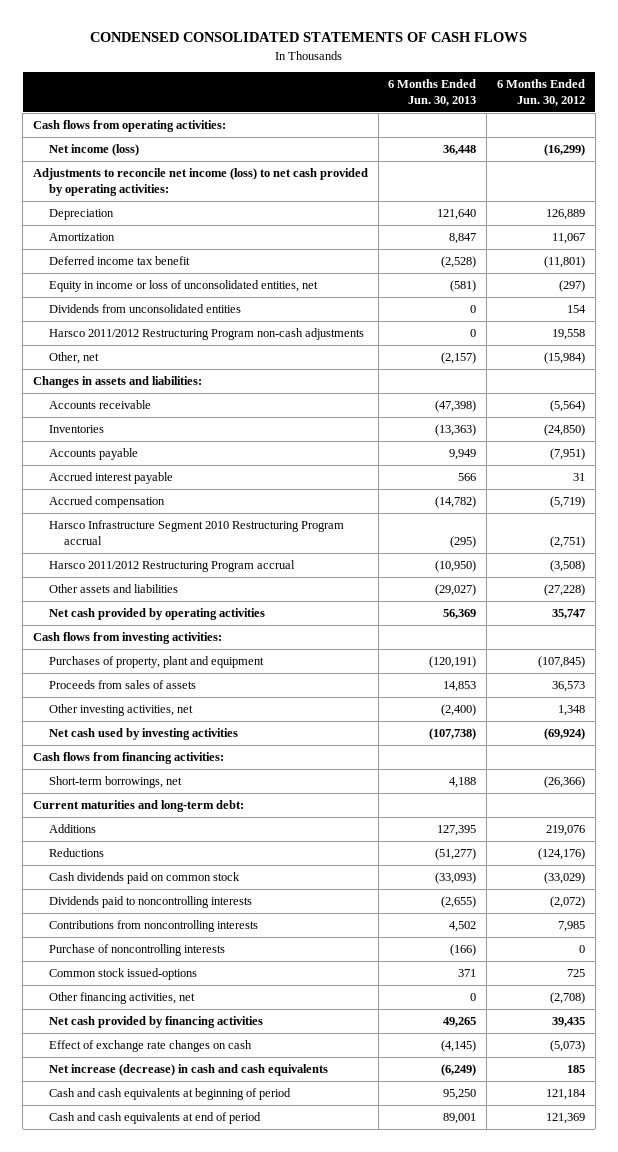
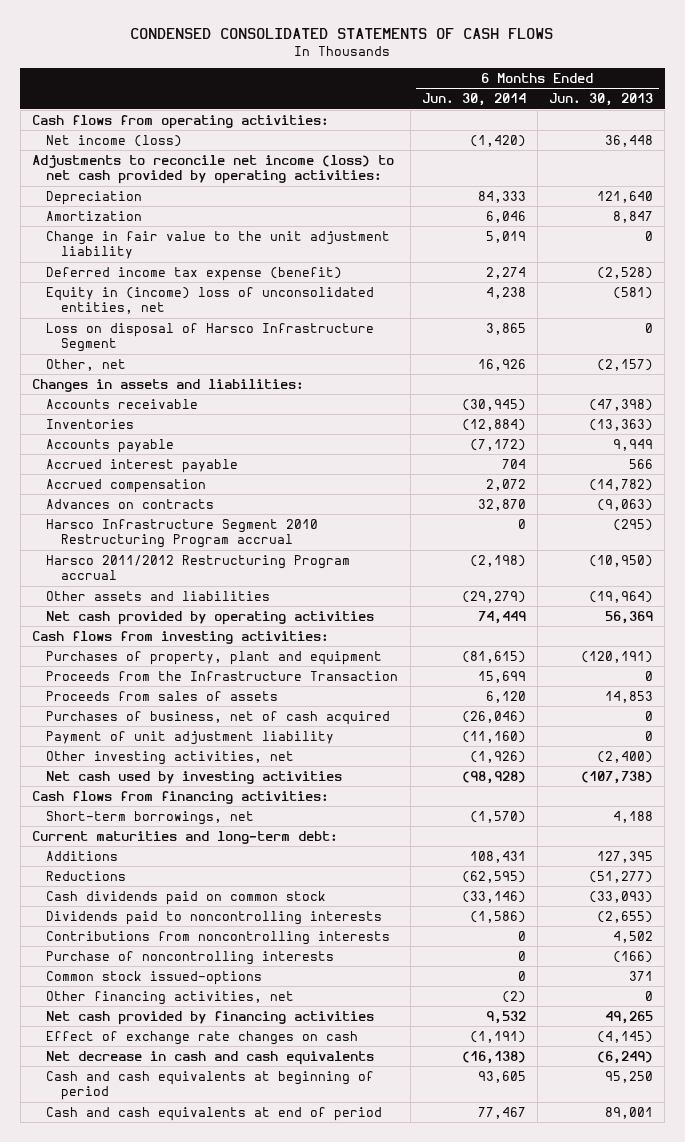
[497,79,586,106] 6 Months Ended Jun. 30, 2012 -> none
none -> [421,93,526,107] Jun. 30, 2014
[48,304,241,314] Dividends from unconsolidated entities -> none
[48,328,364,341] Harsco 2011/2012 Restructuring Program non-cash adjustments -> none
none -> [46,230,391,260] Change in fair value to the unit adjustment liability
[48,256,190,266] Deferred income tax benefit -> [46,266,343,281] Deferred income tax expense (benefit)
[48,280,318,293] Equity in income or loss of unconsolidated entities, net -> [46,286,375,315] Equity in (income) loss of unconsolidated entities, net
none -> [46,322,375,353] Loss on disposal of Harsco Infrastructure Segment
none -> [46,498,215,509] Advances on contracts
[435,584,477,597] (29,027) -> [589,590,654,603] (19,964)
none -> [46,670,399,681] Proceeds from the Infrastructure Transaction
none -> [46,710,391,725] Purchases of business, net of cash acquired
none -> [46,730,335,745] Payment of unit adjustment liability
[48,1064,328,1077] Net increase (decrease) in cash and cash equivalents -> [46,1050,375,1065] Net decrease in cash and cash equivalents

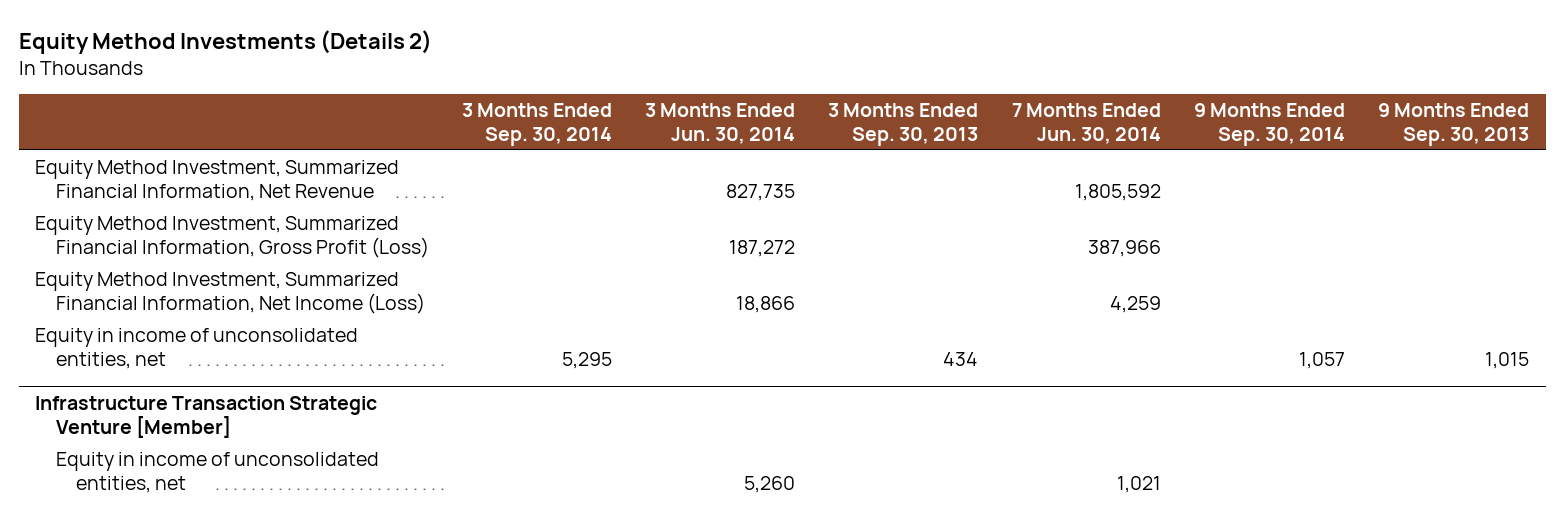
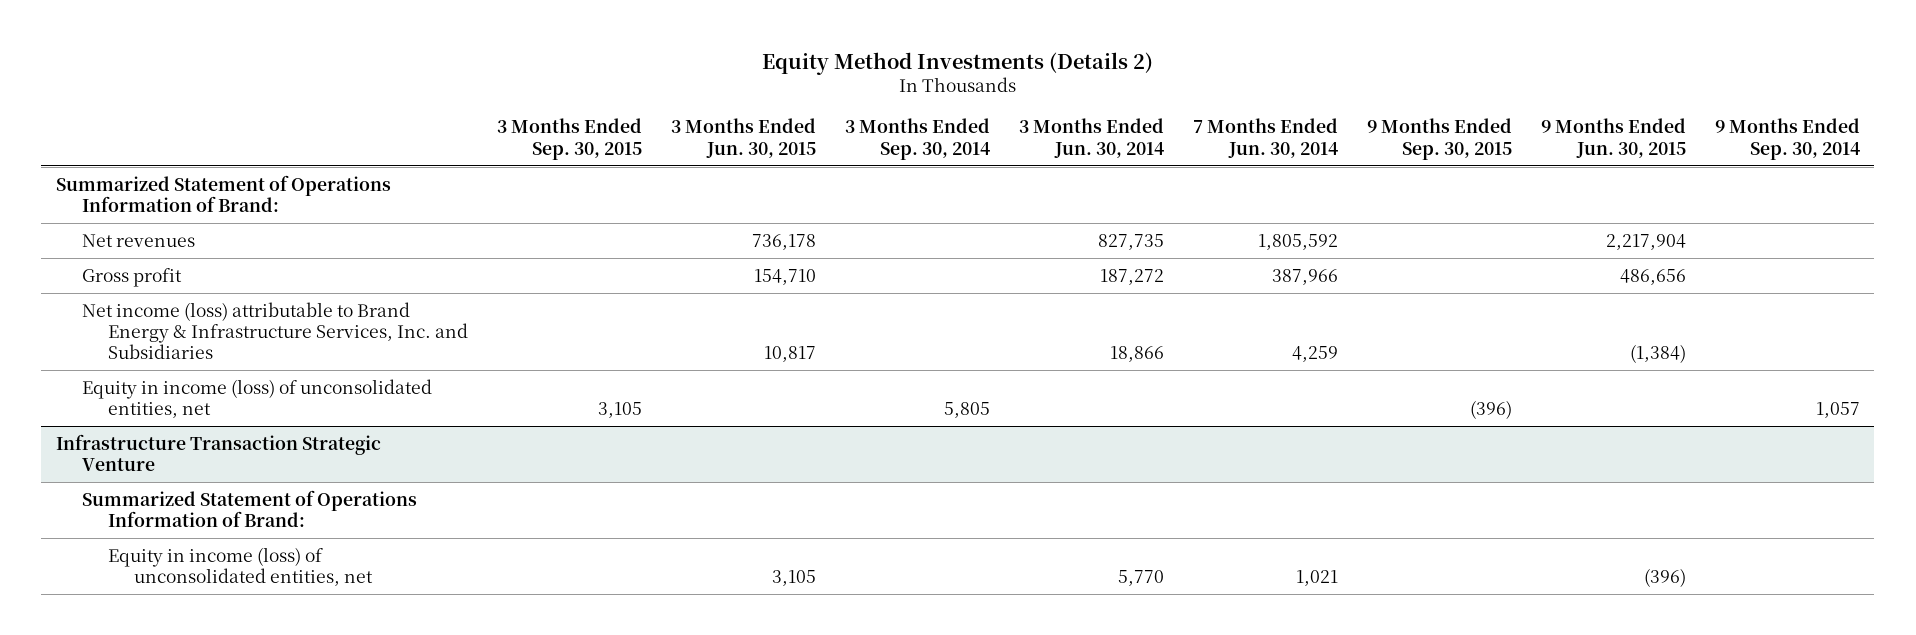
[828,102,979,146] 3 Months Ended Sep. 30, 2013 -> none
[1378,102,1530,146] 9 Months Ended Sep. 30, 2013 -> none
none -> [497,118,643,160] 3 Months Ended Sep. 30, 2015
none -> [670,118,816,158] 3 Months Ended Jun. 30, 2015
none -> [1366,118,1512,160] 9 Months Ended Sep. 30, 2015
none -> [1540,118,1686,158] 9 Months Ended Jun. 30, 2015
none -> [55,174,391,213] Summarized Statement of Operations Information of Brand:
[35,160,400,201] Equity Method Investment, Summarized Financial Information, Net Revenue -> [81,233,195,247] Net revenues
[35,216,429,258] Equity Method Investment, Summarized Financial Information, Gross Profit (Loss) -> [81,267,182,287] Gross profit
[35,272,425,314] Equity Method Investment, Summarized Financial Information, Net Income (Loss) -> [81,301,469,360] Net income (loss) attributable to Brand Energy & Infrastructure Services, Inc. and Subsidiaries
[35,328,359,369] Equity in income of unconsolidated entities, net -> [81,378,432,419] Equity in income (loss) of unconsolidated entities, net
[562,351,613,369] 5,295 -> [943,402,990,419] 5,805
[35,395,378,438] Infrastructure Transaction Strategic Venture [Member] -> [55,433,381,472] Infrastructure Transaction Strategic Venture
none -> [81,489,417,528] Summarized Statement of Operations Information of Brand:
[55,452,379,493] Equity in income of unconsolidated entities, net -> [108,546,374,587] Equity in income (loss) of unconsolidated entities, net
[744,475,796,493] 5,260 -> [1117,570,1164,587] 5,770

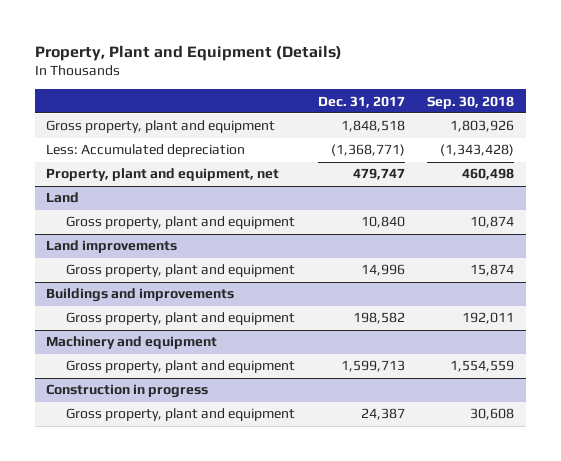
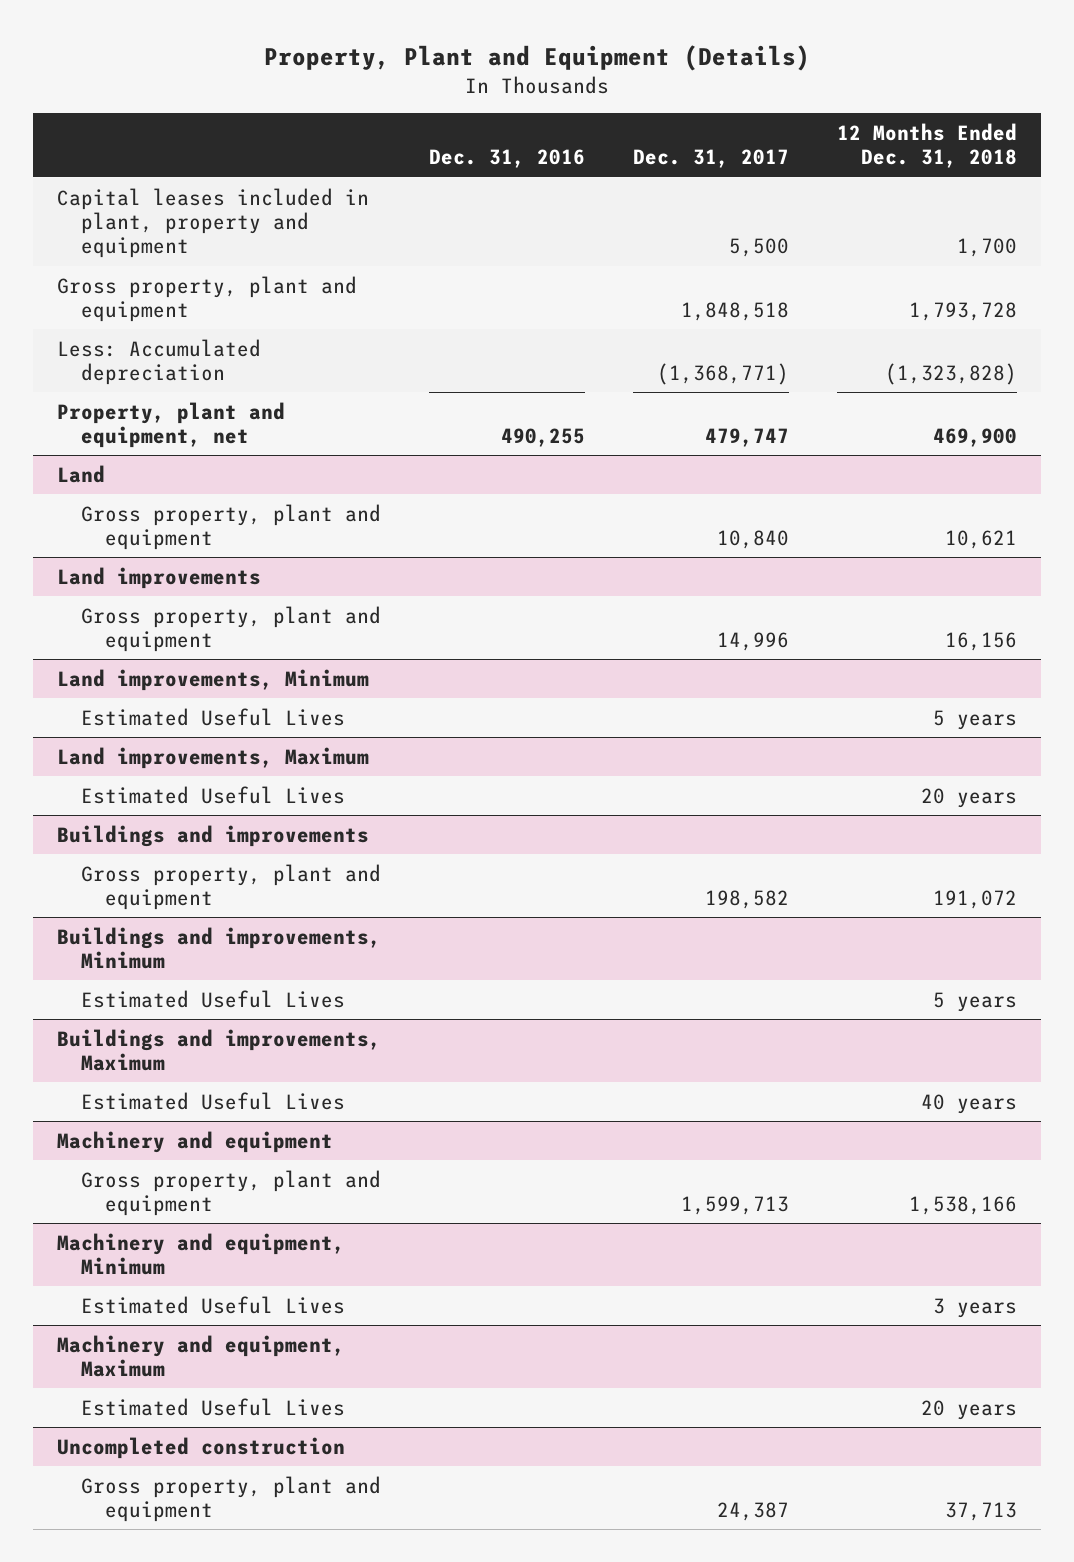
[427,95,515,109] Sep. 30, 2018 -> none
none -> [428,149,585,169] Dec. 31, 2016
none -> [836,123,1017,169] 12 Months Ended Dec. 31, 2018
none -> [56,187,369,259] Capital leases included in plant, property and equipment
none -> [56,668,369,691] Land improvements, Minimum
none -> [80,707,345,726] Estimated Useful Lives
none -> [56,746,369,769] Land improvements, Maximum
none -> [80,785,345,804] Estimated Useful Lives
none -> [56,926,381,970] Buildings and improvements, Minimum
none -> [80,989,345,1008] Estimated Useful Lives
none -> [56,1028,381,1072] Buildings and improvements, Maximum
none -> [80,1091,345,1110] Estimated Useful Lives
none -> [56,1232,345,1276] Machinery and equipment, Minimum
none -> [80,1295,345,1314] Estimated Useful Lives
none -> [56,1334,345,1378] Machinery and equipment, Maximum
none -> [80,1397,345,1416] Estimated Useful Lives
[46,384,209,399] Construction in progress -> [56,1436,345,1459] Uncompleted construction

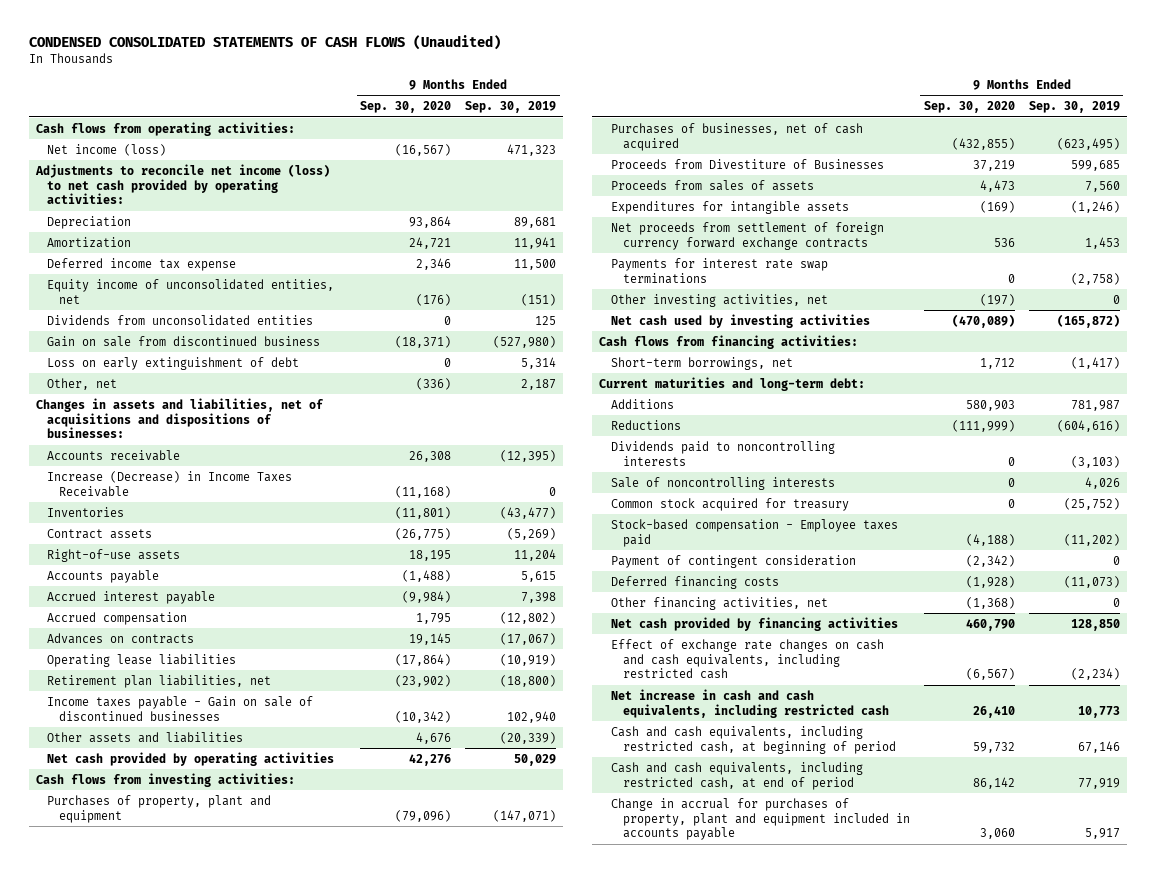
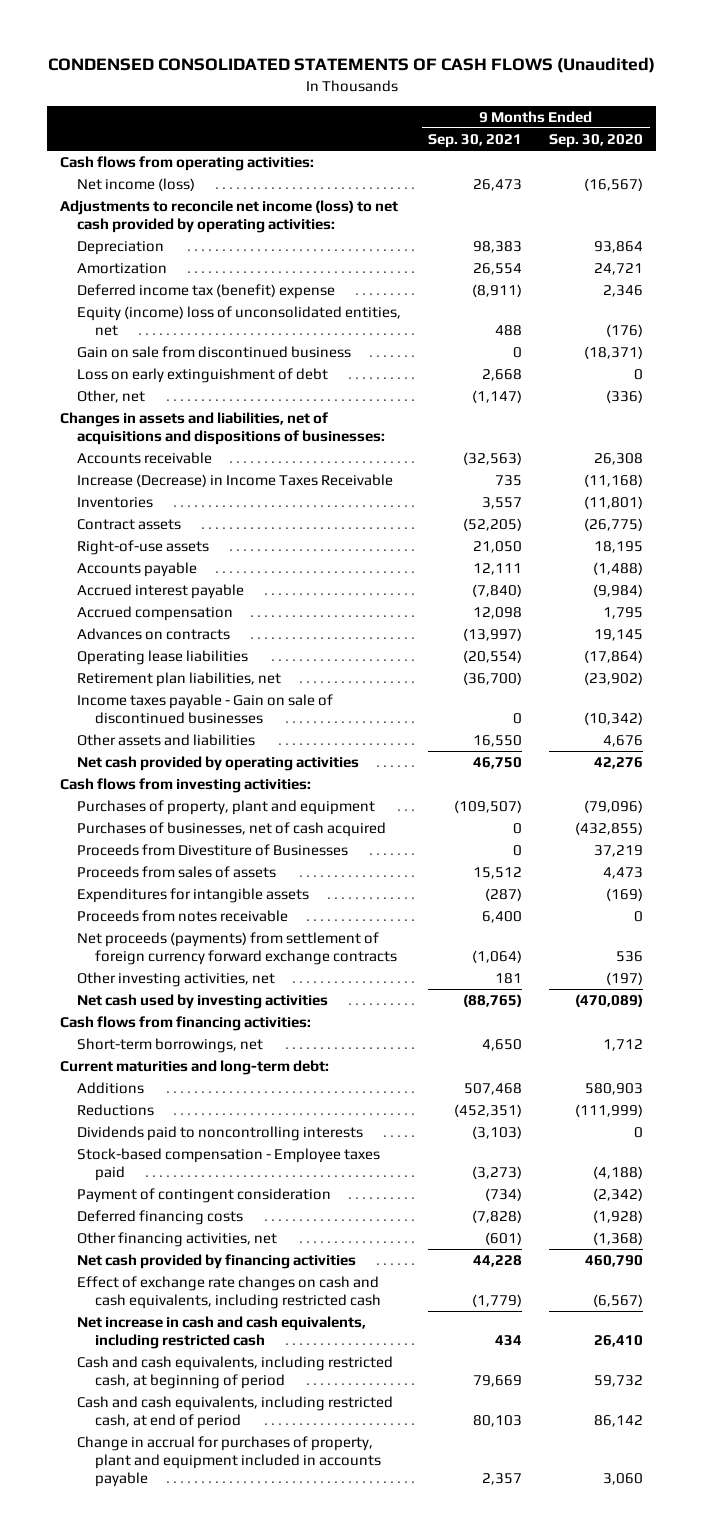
[465,101,557,114] Sep. 30, 2019 -> none
none -> [428,134,523,149] Sep. 30, 2021
[47,314,314,326] Dividends from unconsolidated entities -> none
[47,257,237,271] Deferred income tax expense -> [77,284,336,300] Deferred income tax (benefit) expense
[47,278,335,304] Equity income of unconsolidated entities, net -> [77,306,402,337] Equity (income) loss of unconsolidated entities, net
[611,257,829,284] Payments for interest rate swap terminations -> none
none -> [77,910,289,923] Proceeds from notes receivable
[611,221,885,250] Net proceeds from settlement of foreign currency forward exchange contracts -> [77,932,397,966] Net proceeds (payments) from settlement of foreign currency forward exchange contracts
[611,476,836,490] Sale of noncontrolling interests -> none
[611,497,850,511] Common stock acquired for treasury -> none

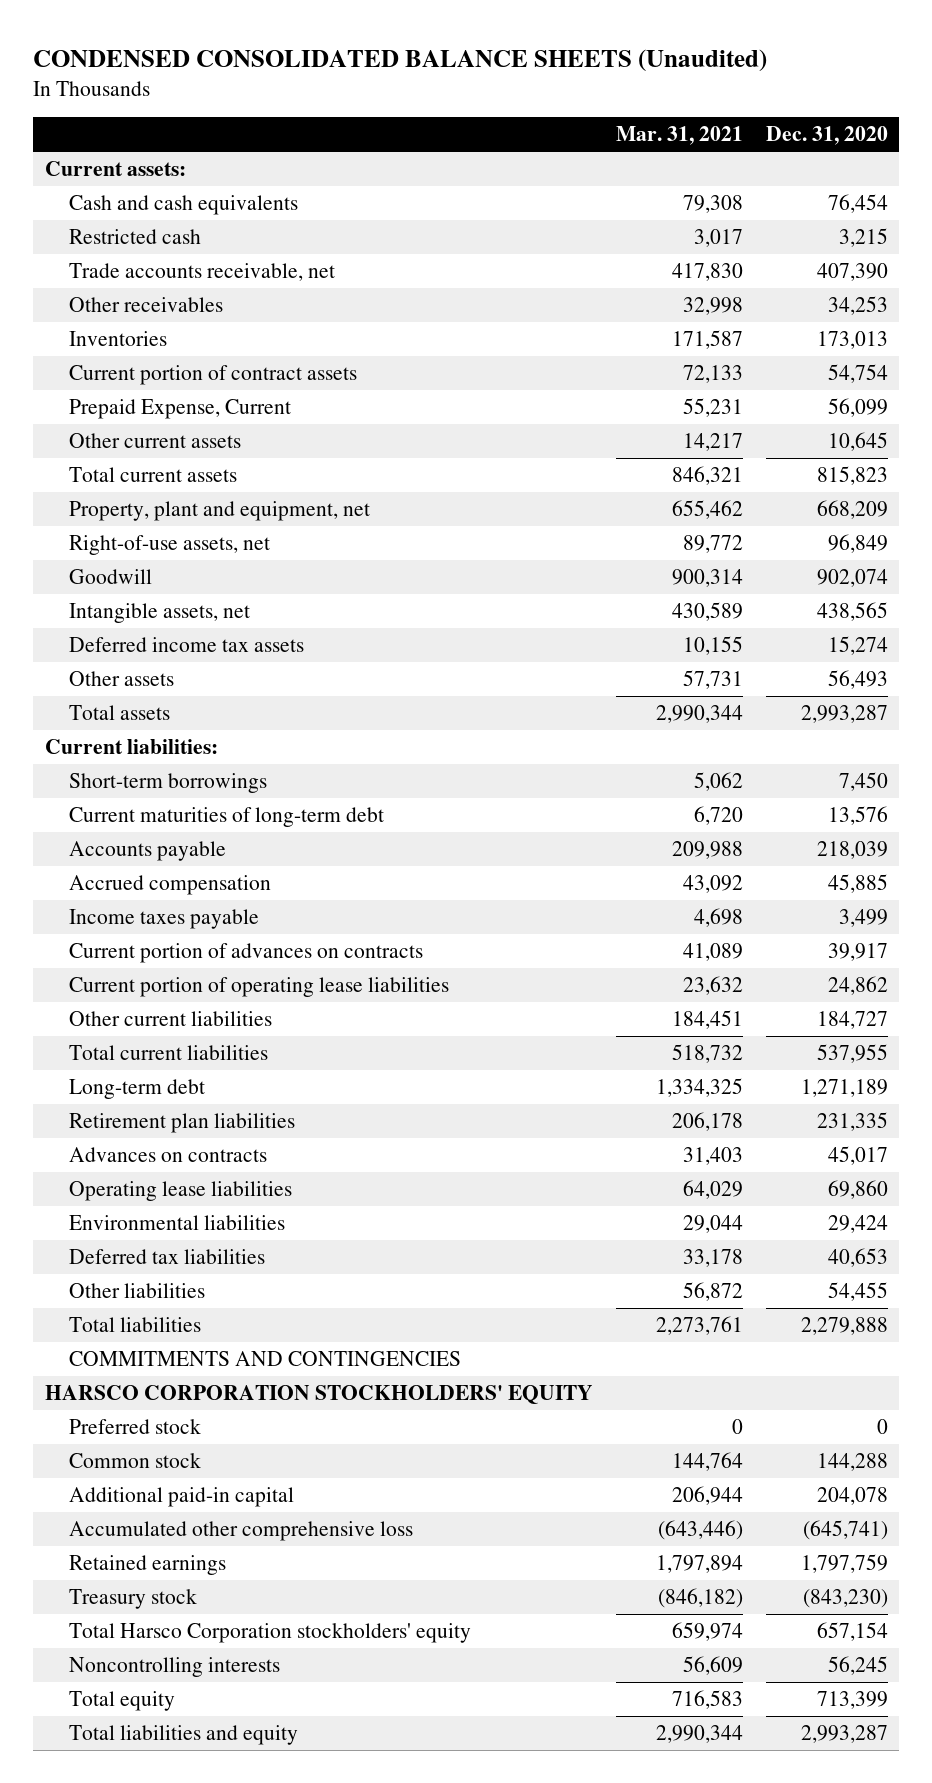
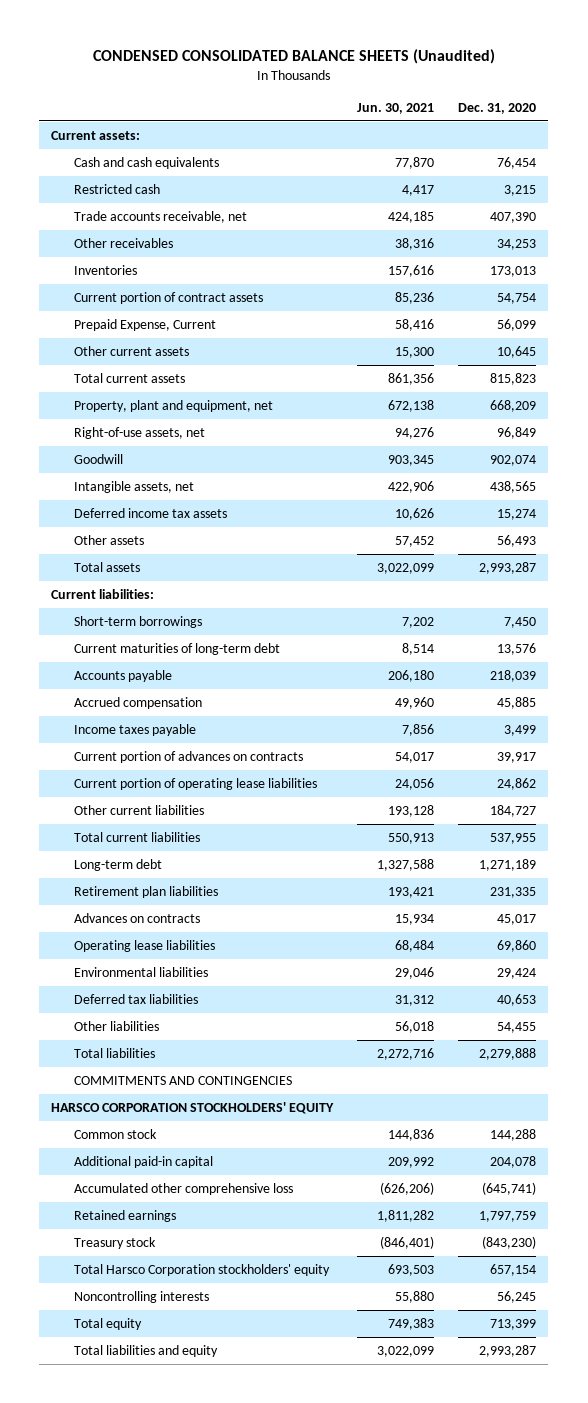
[615,126,743,146] Mar. 31, 2021 -> none
none -> [357,102,435,114] Jun. 30, 2021
[68,1419,201,1435] Preferred stock -> none

